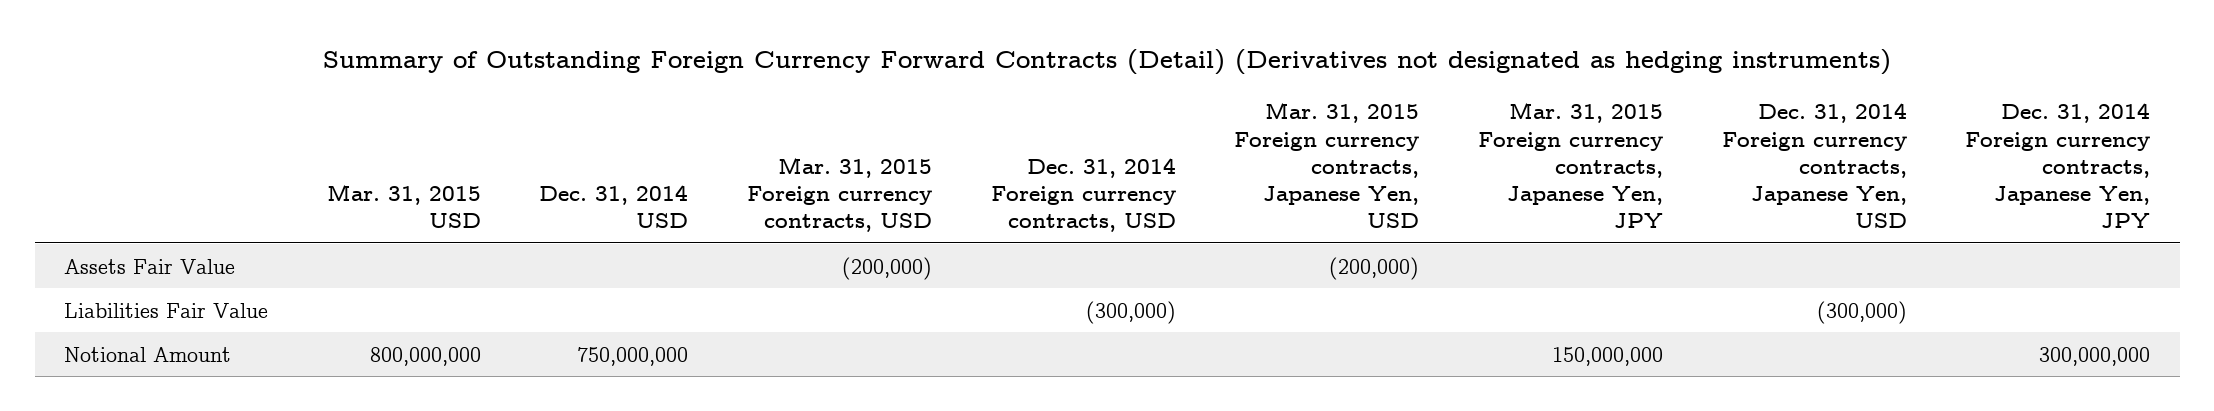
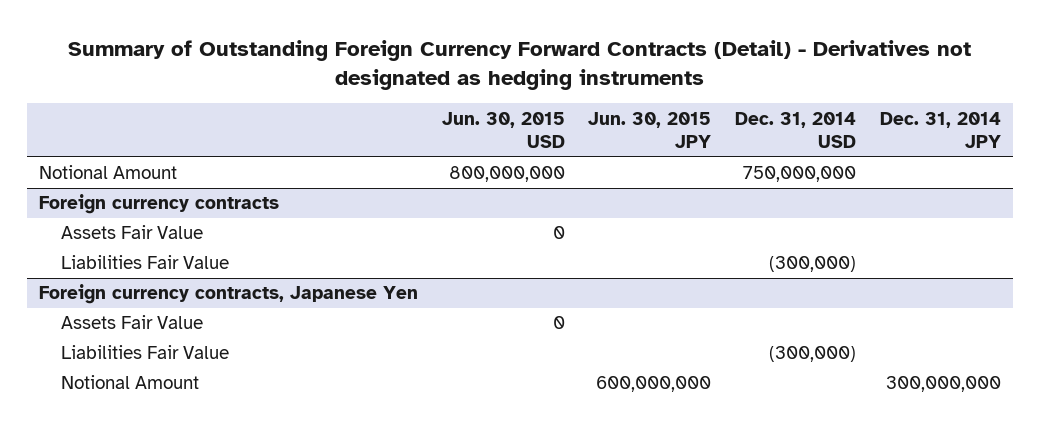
[323,49,1892,76] Summary of Outstanding Foreign Currency Forward Contracts (Detail) (Derivatives not designated as hedging instruments) -> [67,39,971,90] Summary of Outstanding Foreign Currency Forward Contracts (Detail) - Derivatives not designated as hedging instruments
[326,184,481,229] Mar. 31, 2015 USD -> none
[746,156,932,233] Mar. 31, 2015 Foreign currency contracts, USD -> none
[990,157,1176,233] Dec. 31, 2014 Foreign currency contracts, USD -> none
[1234,102,1420,229] Mar. 31, 2015 Foreign currency contracts, Japanese Yen, USD -> none
[1477,102,1663,229] Mar. 31, 2015 Foreign currency contracts, Japanese Yen, JPY -> none
[1721,103,1907,229] Dec. 31, 2014 Foreign currency contracts, Japanese Yen, USD -> none
[1965,103,2151,229] Dec. 31, 2014 Foreign currency contracts, Japanese Yen, JPY -> none
none -> [441,111,565,149] Jun. 30, 2015 USD
none -> [588,111,712,149] Jun. 30, 2015 JPY
none -> [880,111,1002,149] Dec. 31, 2014 JPY
[63,258,235,274] Assets Fair Value -> none
[63,302,268,318] Liabilities Fair Value -> none
none -> [38,194,279,215] Foreign currency contracts
none -> [61,225,204,240] Assets Fair Value
none -> [61,255,230,270] Liabilities Fair Value
none -> [38,284,418,305] Foreign currency contracts, Japanese Yen
none -> [61,315,204,330] Assets Fair Value
none -> [61,345,230,360] Liabilities Fair Value
none -> [61,375,200,390] Notional Amount

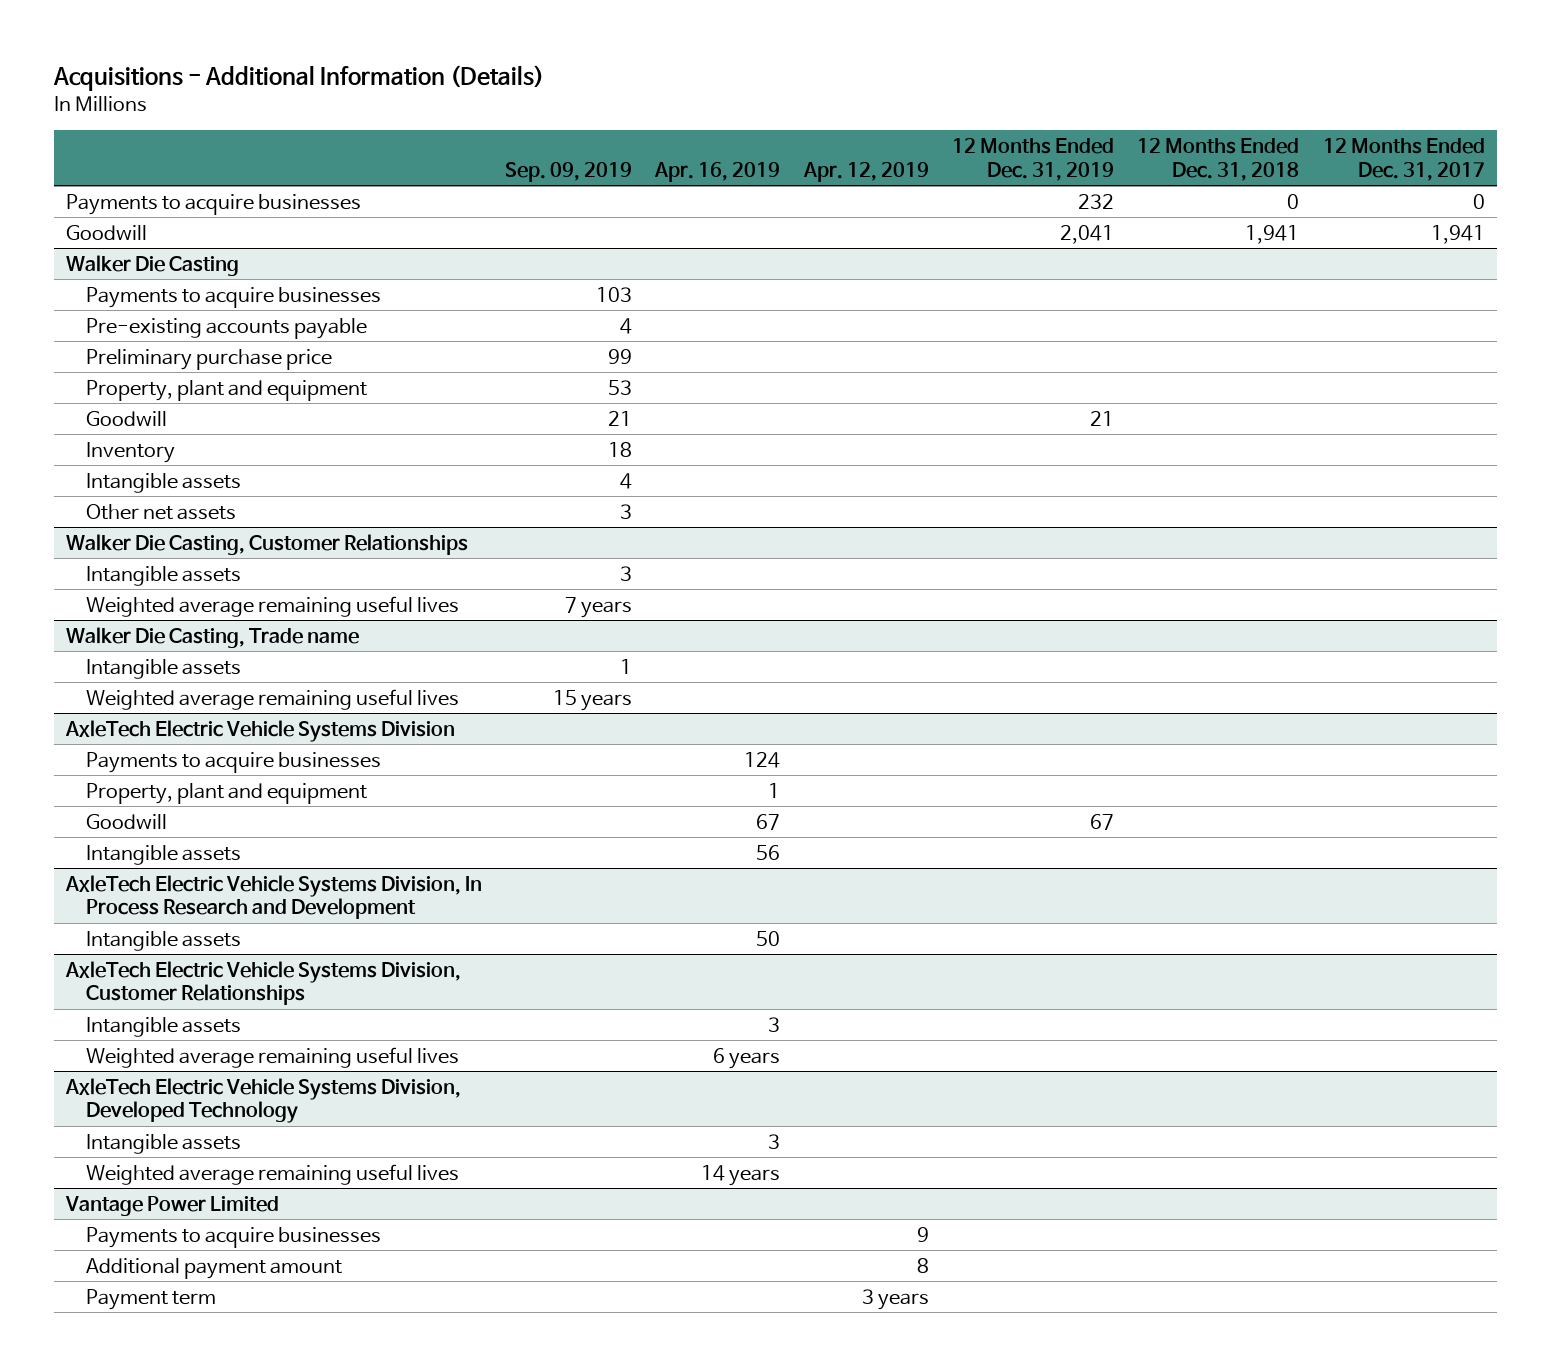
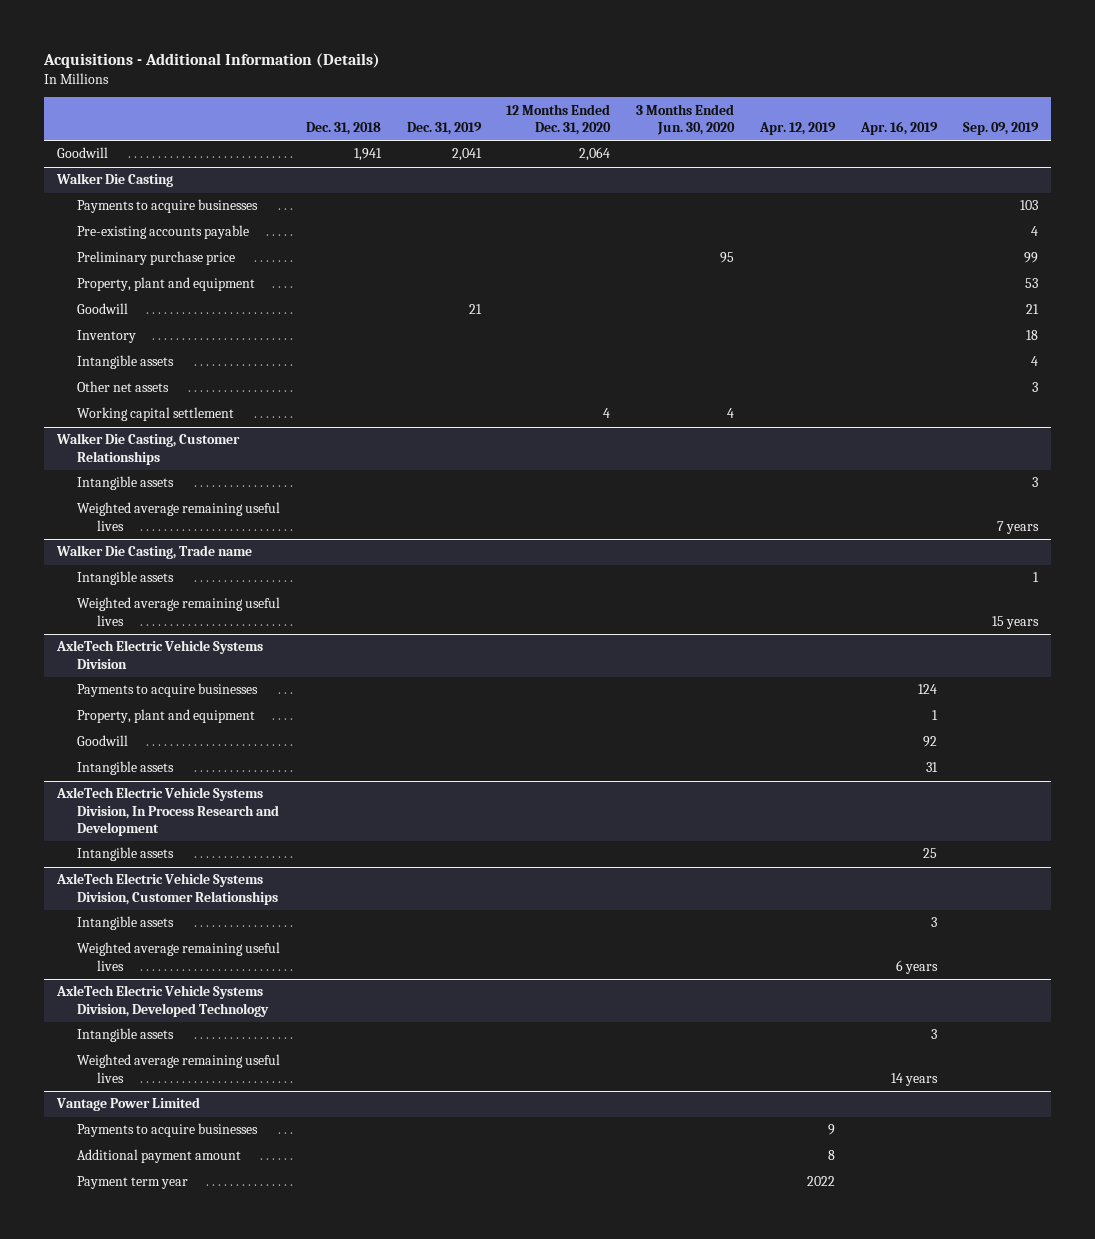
[952,137,1115,181] 12 Months Ended Dec. 31, 2019 -> none
[1137,137,1300,181] 12 Months Ended Dec. 31, 2018 -> none
[1322,137,1485,181] 12 Months Ended Dec. 31, 2017 -> none
none -> [305,121,381,135] Dec. 31, 2018
none -> [406,121,482,135] Dec. 31, 2019
none -> [506,103,612,135] 12 Months Ended Dec. 31, 2020
none -> [636,103,736,135] 3 Months Ended Jun. 30, 2020
[65,193,361,215] Payments to acquire businesses -> none
none -> [76,407,234,422] Working capital settlement
[756,813,781,830] 67 -> [922,736,937,748] 92
[756,844,781,860] 56 -> [925,762,938,773] 31
[756,930,781,946] 50 -> [922,848,937,859] 25
[86,1288,217,1310] Payment term -> [76,1176,188,1190] Payment term year
[861,1288,929,1310] 3 years -> [807,1176,836,1187] 2022

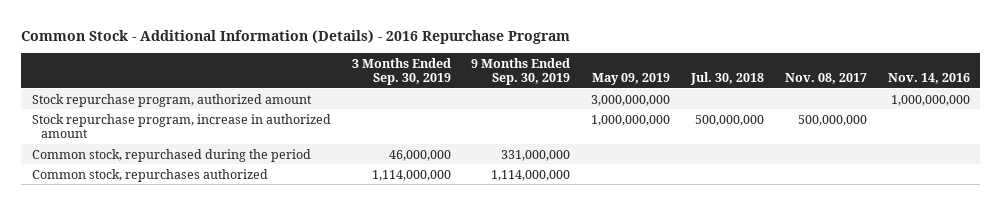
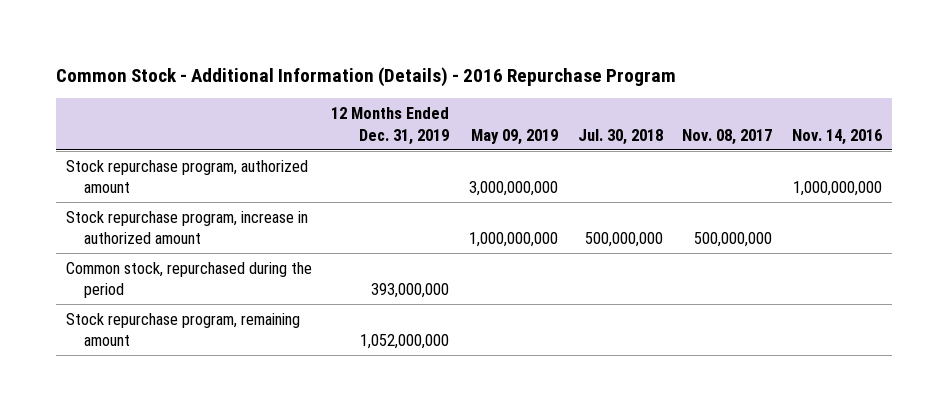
[351,57,451,86] 3 Months Ended Sep. 30, 2019 -> none
[471,57,571,86] 9 Months Ended Sep. 30, 2019 -> none
none -> [331,107,450,145] 12 Months Ended Dec. 31, 2019
[31,168,268,182] Common stock, repurchases authorized -> [65,312,300,347] Stock repurchase program, remaining amount

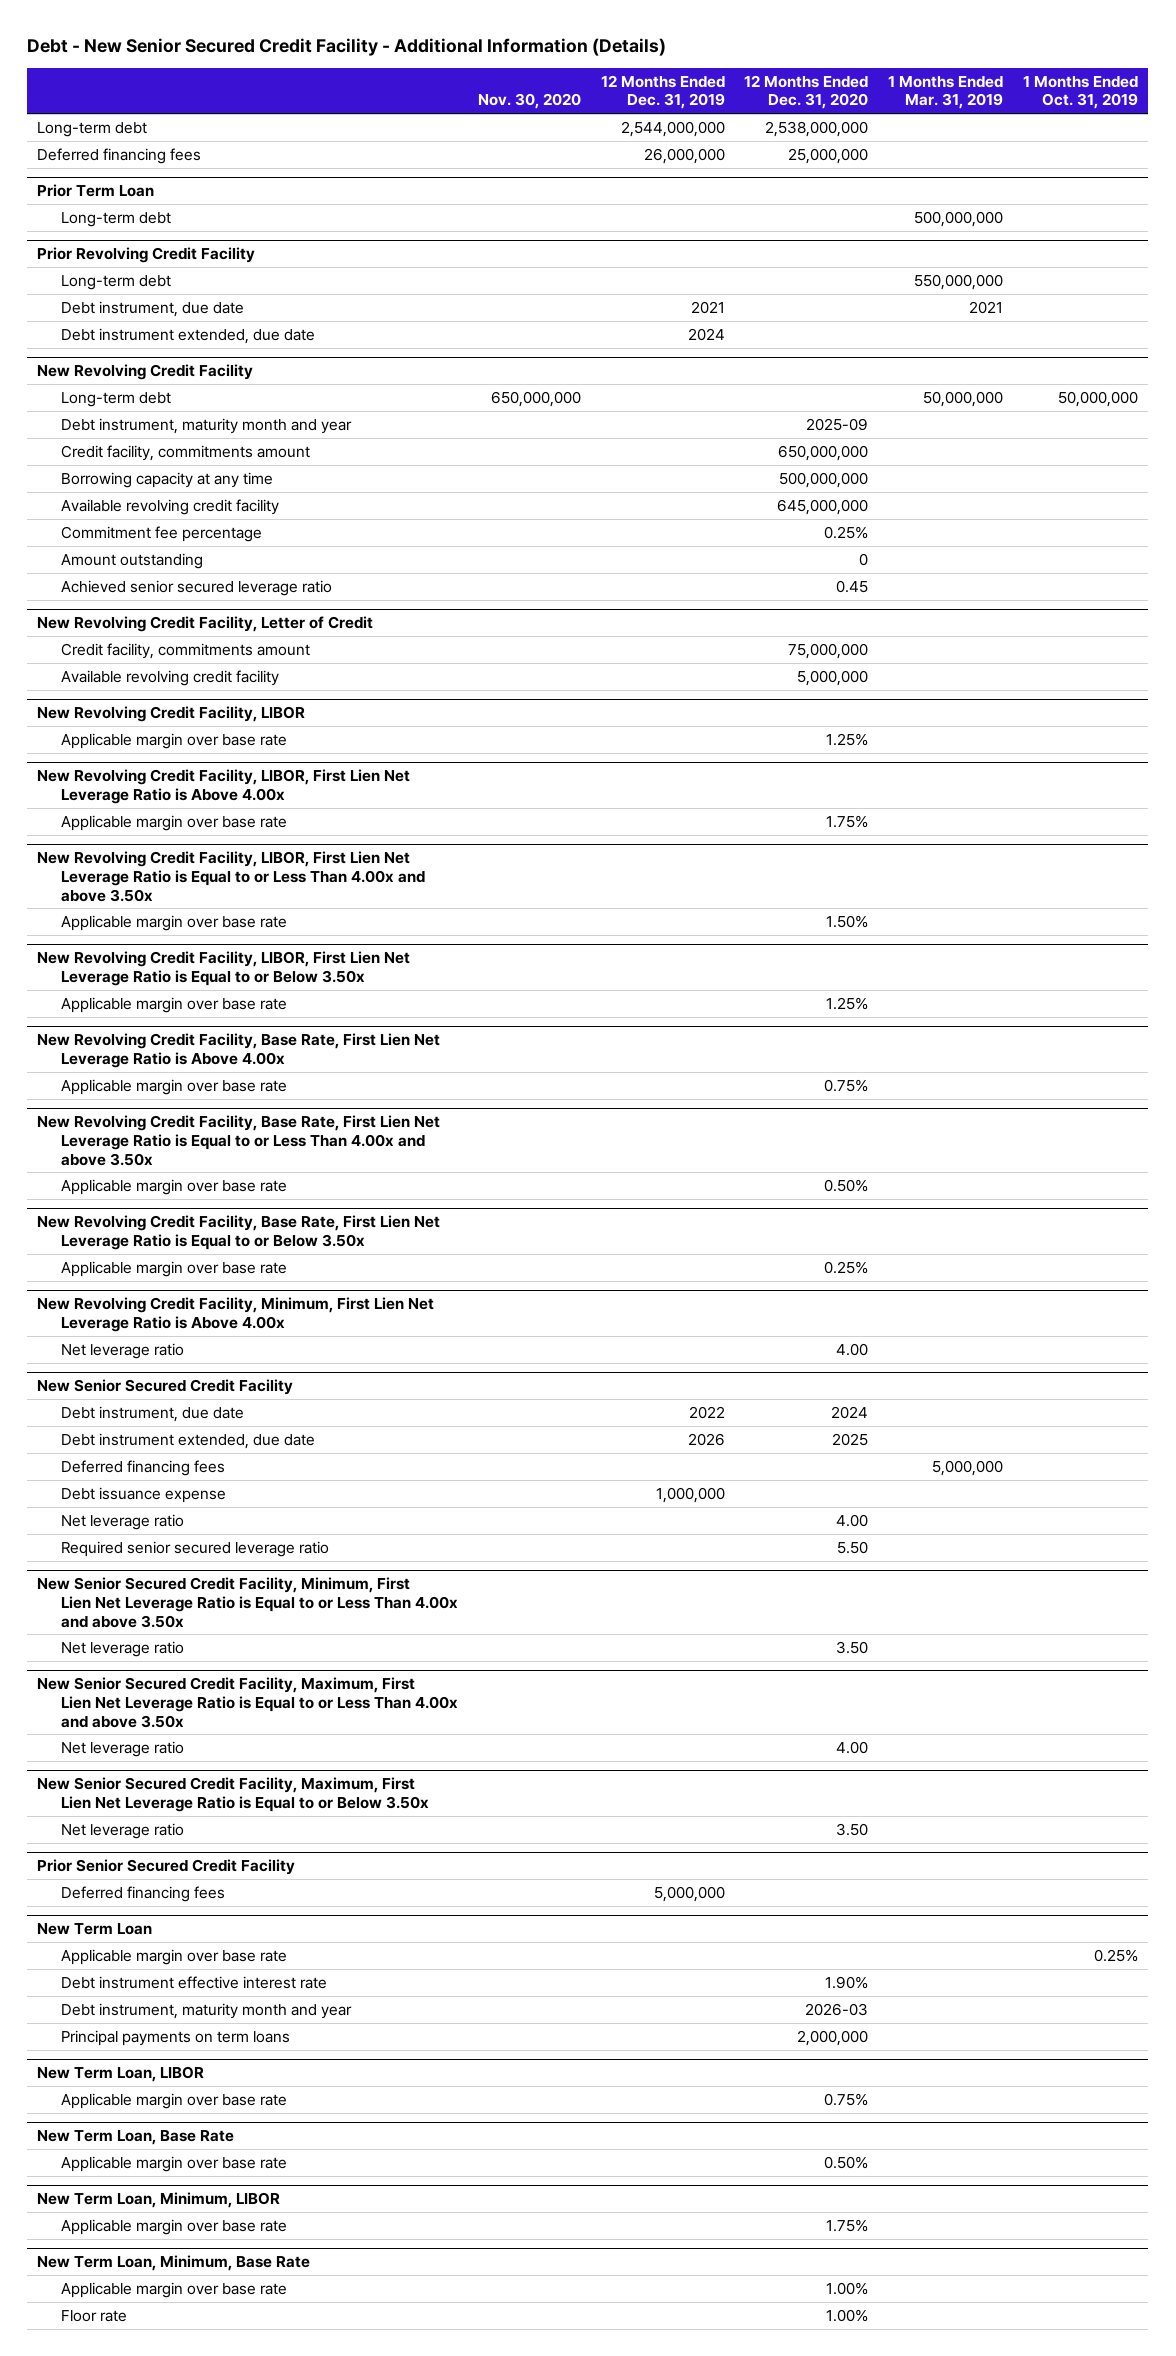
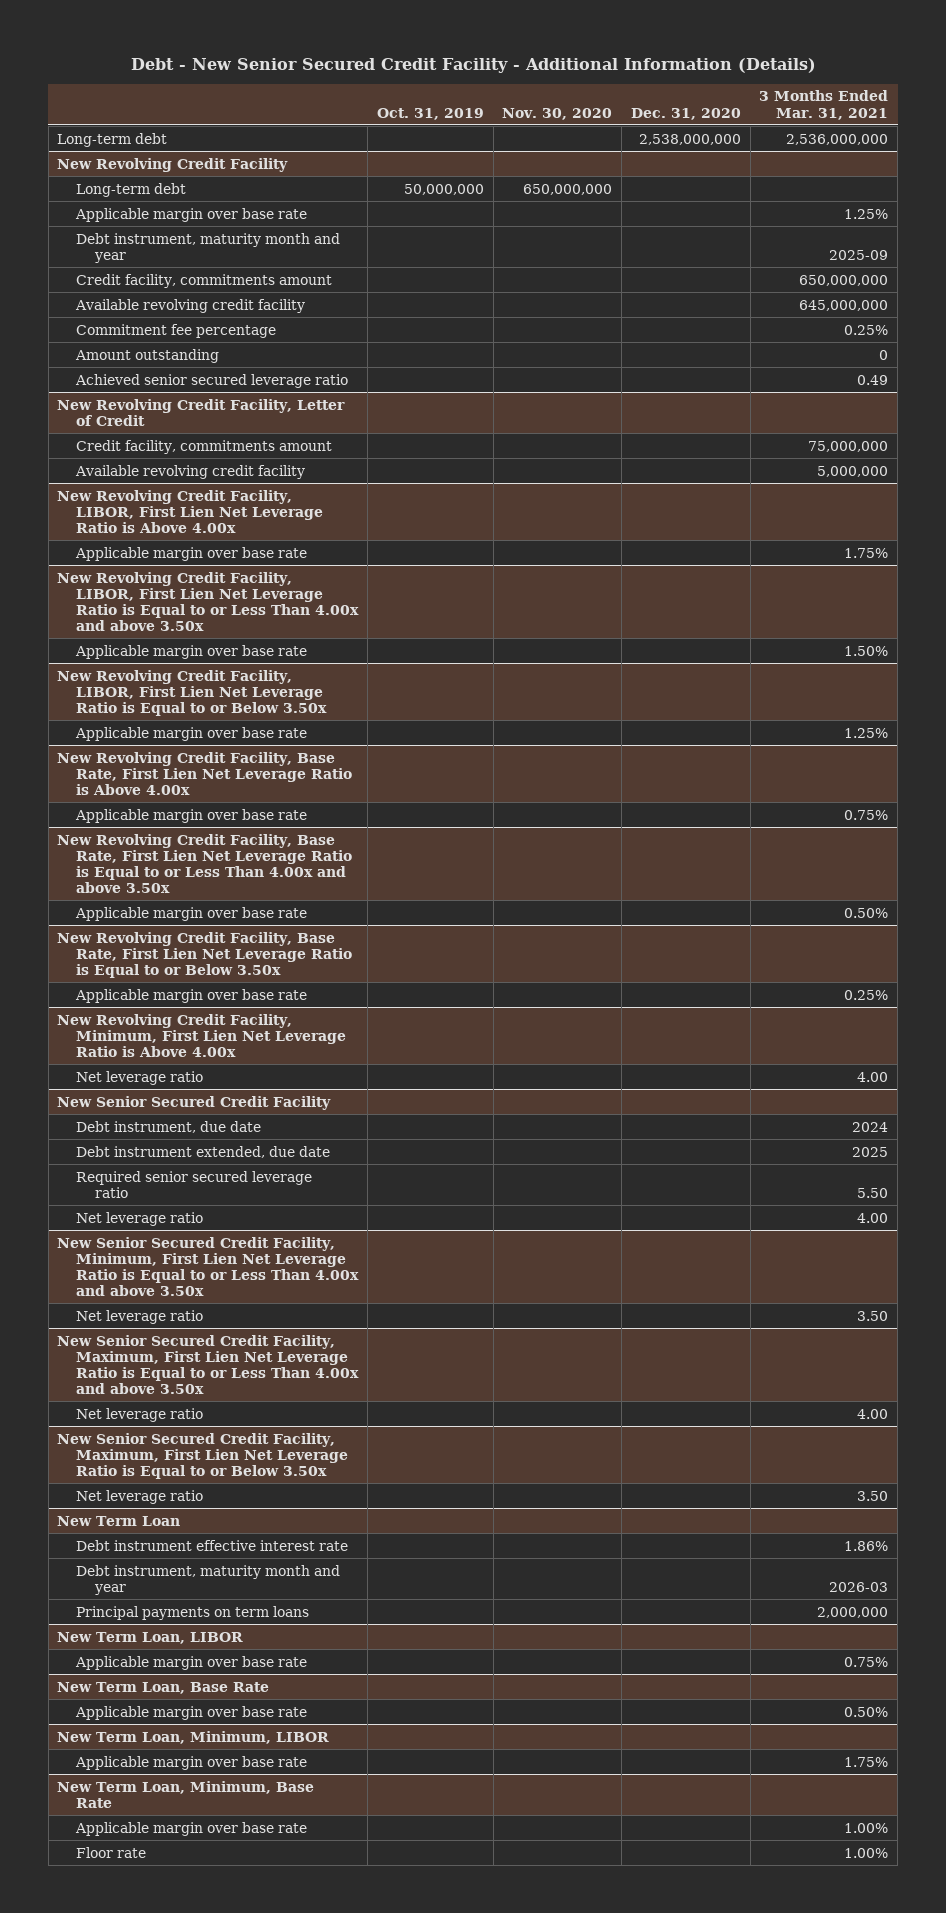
[600,74,725,110] 12 Months Ended Dec. 31, 2019 -> none
[744,74,869,110] 12 Months Ended Dec. 31, 2020 -> none
[888,75,1004,110] 1 Months Ended Mar. 31, 2019 -> none
[1023,75,1139,110] 1 Months Ended Oct. 31, 2019 -> none
none -> [376,107,484,120] Oct. 31, 2019
none -> [630,107,741,120] Dec. 31, 2020
none -> [759,90,889,120] 3 Months Ended Mar. 31, 2021
[37,148,202,165] Deferred financing fees -> none
[37,184,155,198] Prior Term Loan -> none
[60,212,171,228] Long-term debt -> none
[37,247,256,264] Prior Revolving Credit Facility -> none
[60,275,171,291] Long-term debt -> none
[60,301,244,318] Debt instrument, due date -> none
[60,328,315,345] Debt instrument extended, due date -> none
none -> [75,207,308,222] Applicable margin over base rate
[60,472,273,489] Borrowing capacity at any time -> none
[37,706,306,723] New Revolving Credit Facility, LIBOR -> none
[60,733,287,750] Applicable margin over base rate -> none
[60,1460,225,1477] Deferred financing fees -> none
[60,1487,226,1504] Debt issuance expense -> none
[60,1514,184,1531] Net leverage ratio -> [76,1211,204,1226] Net leverage ratio
[37,1859,296,1876] Prior Senior Secured Credit Facility -> none
[60,1886,225,1903] Deferred financing fees -> none
[60,1949,287,1966] Applicable margin over base rate -> none

